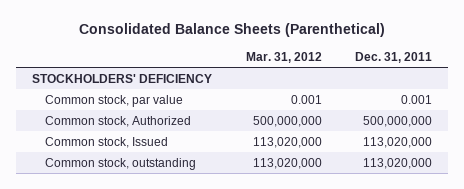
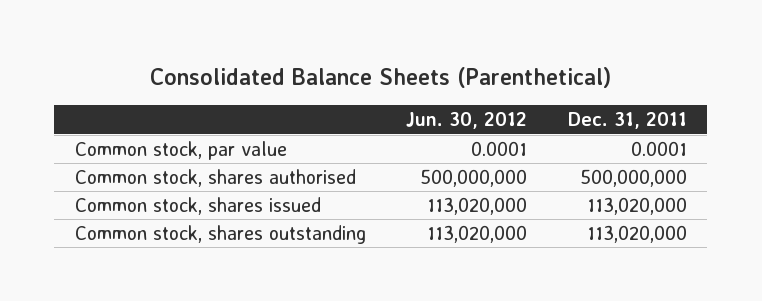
[245,51,322,63] Mar. 31, 2012 -> none
none -> [406,112,528,130] Jun. 30, 2012
[32,73,213,83] STOCKHOLDERS' DEFICIENCY -> none
[400,94,432,104] 0.001 -> [631,141,688,157] 0.0001
[45,115,192,127] Common stock, Authorized -> [74,169,356,188] Common stock, shares authorised
[45,136,169,148] Common stock, Issued -> [74,197,321,216] Common stock, shares issued
[45,157,197,170] Common stock, outstanding -> [74,225,366,245] Common stock, shares outstanding

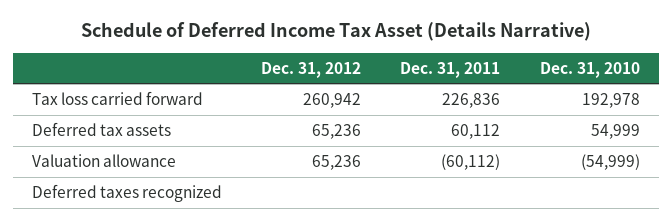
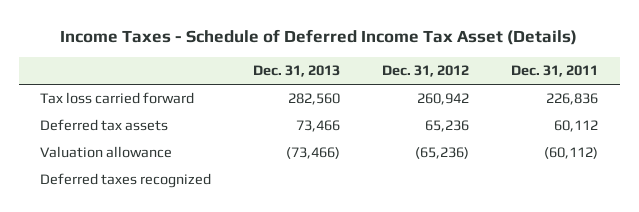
[80,22,591,42] Schedule of Deferred Income Tax Asset (Details Narrative) -> [60,28,578,45] Income Taxes - Schedule of Deferred Income Tax Asset (Details)
[539,61,640,78] Dec. 31, 2010 -> none
none -> [253,65,341,78] Dec. 31, 2013
[312,155,362,171] 65,236 -> [415,147,470,160] (65,236)

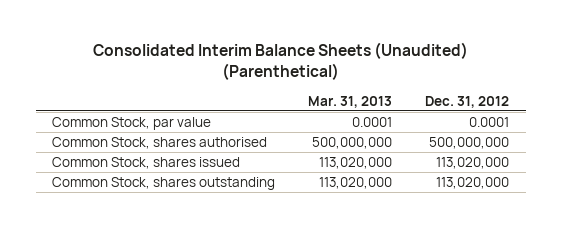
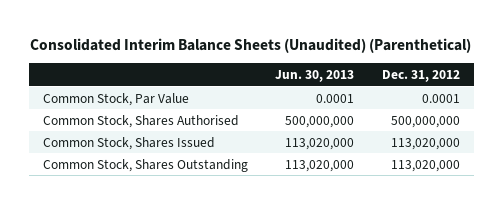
[308,95,393,108] Mar. 31, 2013 -> none
none -> [275,69,355,82] Jun. 30, 2013
[52,116,212,130] Common Stock, par value -> [42,92,189,106] Common Stock, Par Value
[52,136,268,149] Common Stock, shares authorised -> [42,114,239,128] Common Stock, Shares Authorised
[52,156,241,169] Common Stock, shares issued -> [42,136,215,150] Common Stock, Shares Issued
[52,176,276,190] Common Stock, shares outstanding -> [42,158,248,172] Common Stock, Shares Outstanding

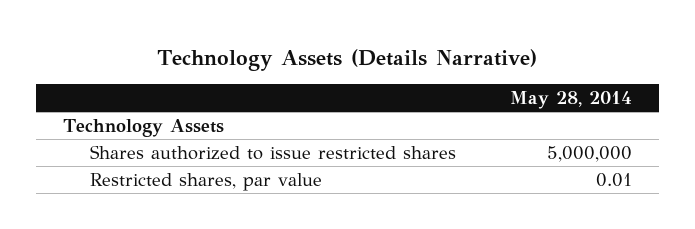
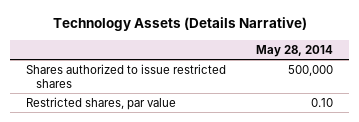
[62,119,224,138] Technology Assets -> none
[546,146,632,163] 5,000,000 -> [288,64,334,76] 500,000
[595,173,632,188] 0.01 -> [311,97,334,107] 0.10

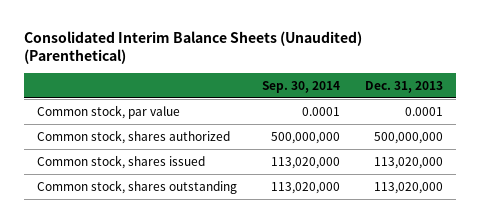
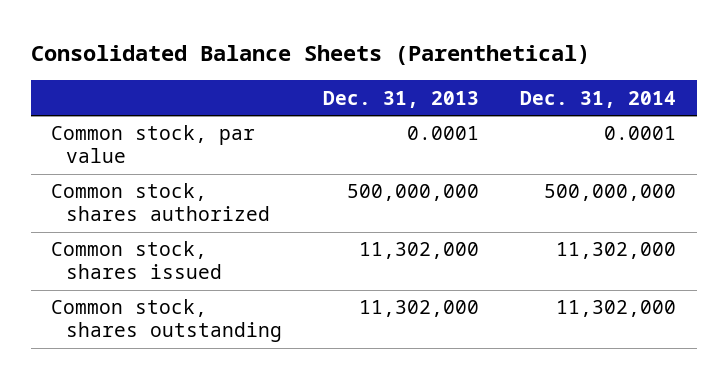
[23,30,362,65] Consolidated Interim Balance Sheets (Unaudited) (Parenthetical) -> [30,44,590,65] Consolidated Balance Sheets (Parenthetical)
[261,80,340,93] Sep. 30, 2014 -> none
none -> [520,90,677,108] Dec. 31, 2014
[373,156,443,169] 113,020,000 -> [359,242,480,260] 11,302,000
[373,181,443,194] 113,020,000 -> [359,300,480,318] 11,302,000

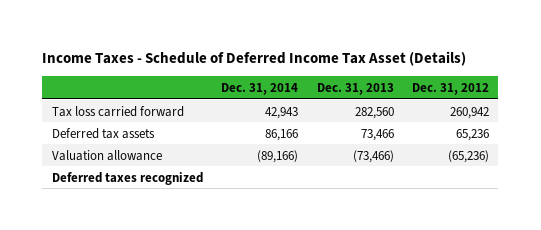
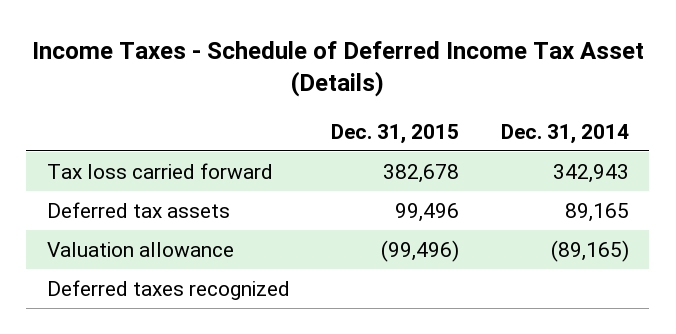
[316,82,394,95] Dec. 31, 2013 -> none
[412,82,490,95] Dec. 31, 2012 -> none
none -> [331,123,460,144] Dec. 31, 2015
[265,106,299,119] 42,943 -> [552,163,629,183] 342,943
[265,128,299,141] 86,166 -> [564,202,629,222] 89,165
[257,149,299,163] (89,166) -> [550,239,629,262] (89,165)

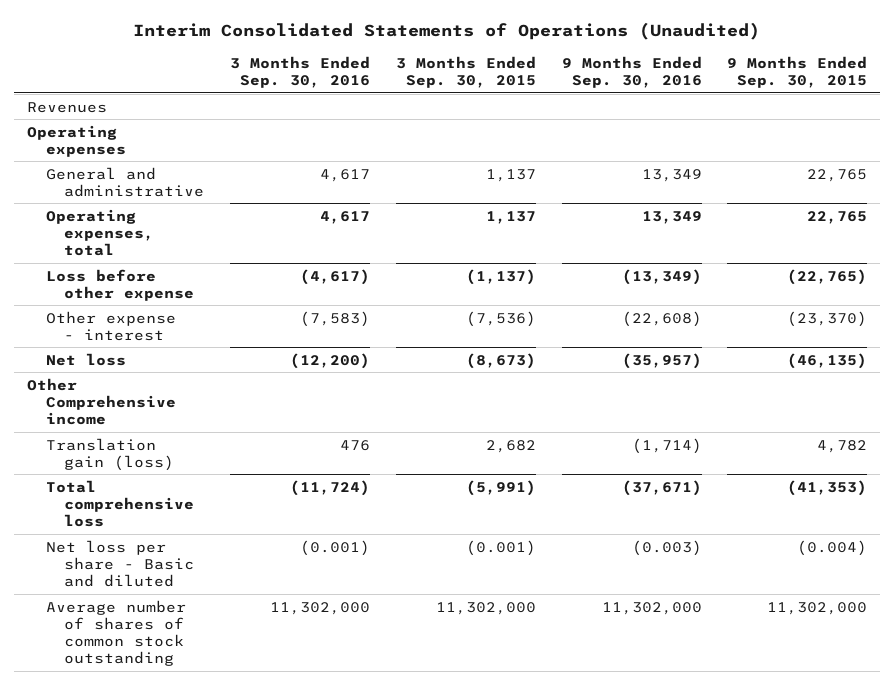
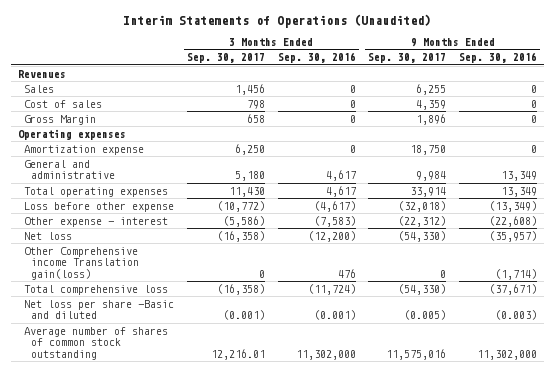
[133,21,761,40] Interim Consolidated Statements of Operations (Unaudited) -> [123,14,432,29] Interim Statements of Operations (Unaudited)
[395,55,536,88] 3 Months Ended Sep. 30, 2015 -> none
[727,55,868,88] 9 Months Ended Sep. 30, 2015 -> none
none -> [186,53,265,64] Sep. 30, 2017
none -> [368,53,447,64] Sep. 30, 2017
none -> [24,84,55,93] Sales
none -> [24,99,103,108] Cost of sales
none -> [24,114,97,125] Gross Margin
none -> [24,144,145,155] Amortization expense
[45,208,155,256] Operating expenses, total -> [24,186,169,197] Total operating expenses
[27,377,176,425] Other Comprehensive income -> none
[45,437,175,471] Translation gain (loss) -> [24,246,139,280] Other Comprehensive income Translation gain(loss)
[45,539,195,587] Net loss per share - Basic and diluted -> [24,299,175,320] Net loss per share -Basic and diluted

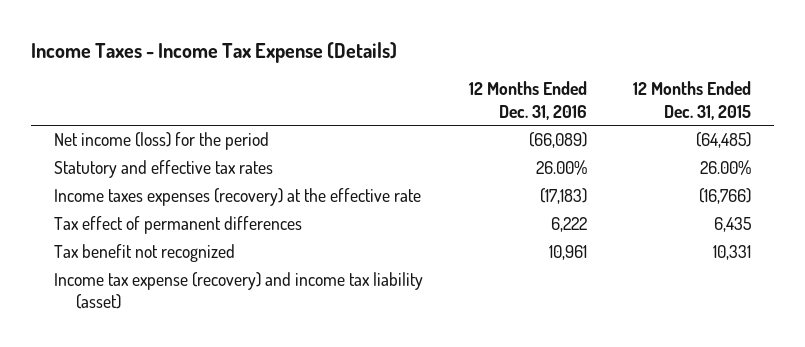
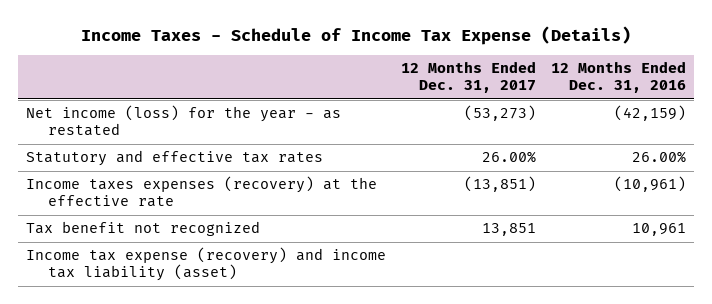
[31,41,398,63] Income Taxes - Income Tax Expense (Details) -> [81,25,632,45] Income Taxes - Schedule of Income Tax Expense (Details)
[632,81,751,120] 12 Months Ended Dec. 31, 2015 -> none
none -> [401,61,537,94] 12 Months Ended Dec. 31, 2017
[54,132,270,151] Net income (loss) for the period -> [25,105,341,137] Net income (loss) for the year - as restated
[528,132,587,149] (66,089) -> [614,105,687,122] (42,159)
[54,216,303,235] Tax effect of permanent differences -> none
[539,188,587,205] (17,183) -> [614,176,687,193] (10,961)

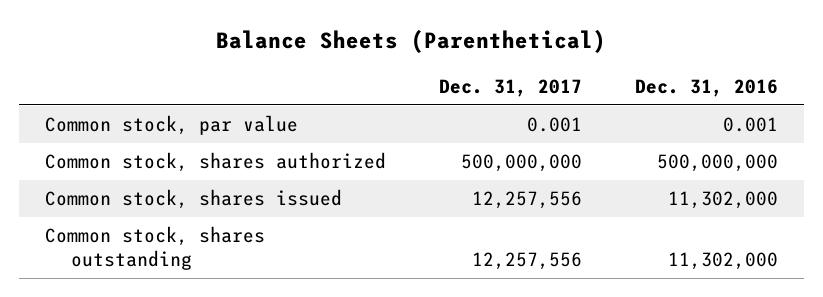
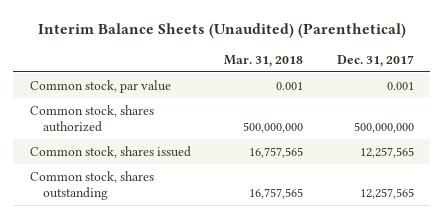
[216,30,607,54] Balance Sheets (Parenthetical) -> [37,22,406,38] Interim Balance Sheets (Unaudited) (Parenthetical)
[634,78,778,97] Dec. 31, 2016 -> none
none -> [224,54,304,67] Mar. 31, 2018
[471,191,582,210] 12,257,556 -> [359,146,414,158] 12,257,565
[471,251,582,270] 12,257,556 -> [359,188,414,200] 12,257,565

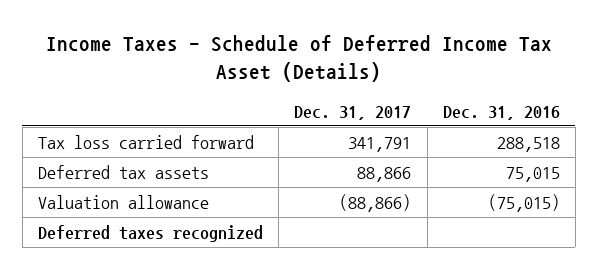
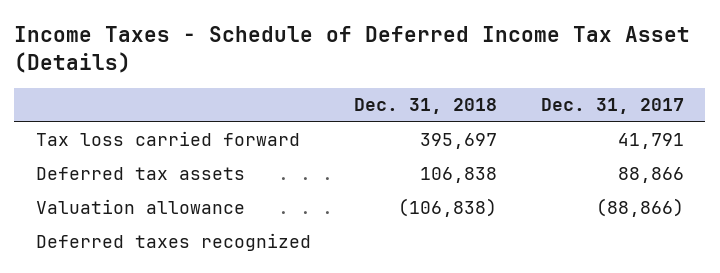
[442,105,560,120] Dec. 31, 2016 -> none
none -> [354,98,498,115] Dec. 31, 2018
[348,136,412,152] 341,791 -> [617,133,684,150] 41,791

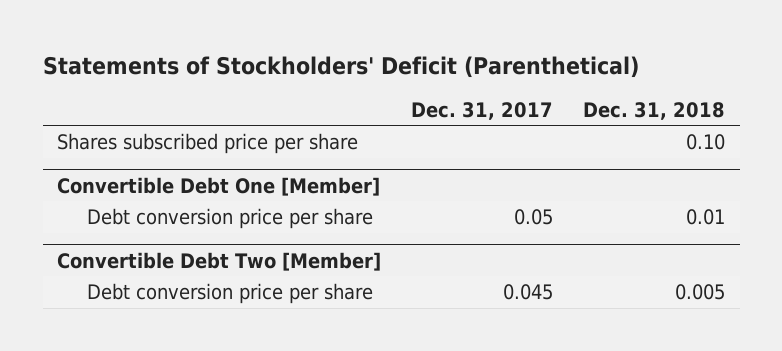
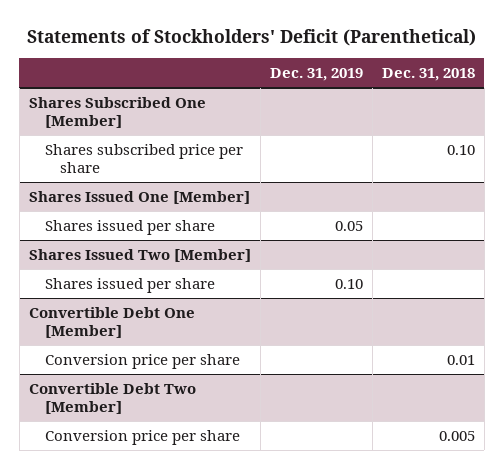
[411,101,554,120] Dec. 31, 2017 -> none
none -> [269,67,363,81] Dec. 31, 2019
none -> [28,97,206,129] Shares Subscribed One [Member]
none -> [28,191,250,205] Shares Issued One [Member]
none -> [44,220,215,236] Shares issued per share
none -> [28,249,251,263] Shares Issued Two [Member]
none -> [44,278,215,294] Shares issued per share
[87,208,374,230] Debt conversion price per share -> [44,354,240,370] Conversion price per share
[87,283,374,305] Debt conversion price per share -> [44,430,240,446] Conversion price per share

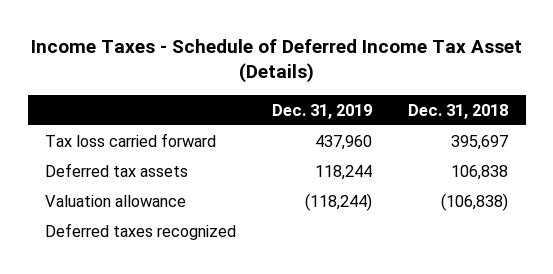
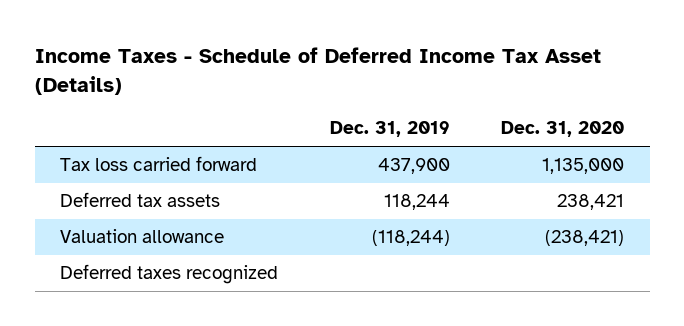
[407,103,508,119] Dec. 31, 2018 -> none
none -> [500,121,624,138] Dec. 31, 2020
[315,134,373,150] 437,960 -> [377,158,450,175] 437,900

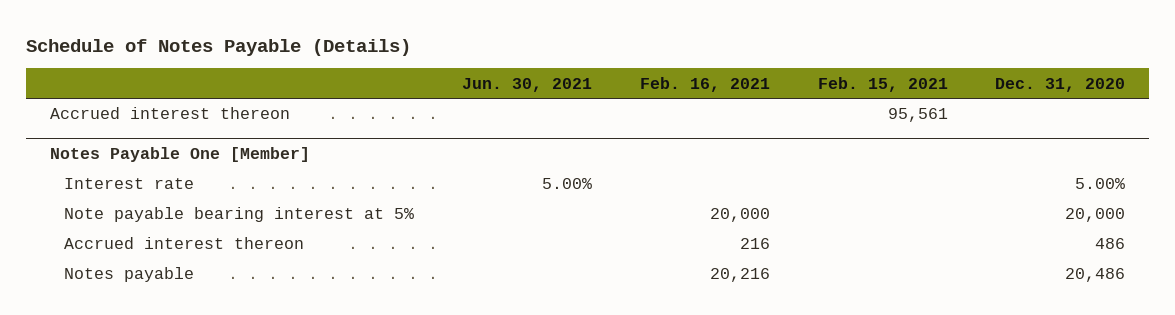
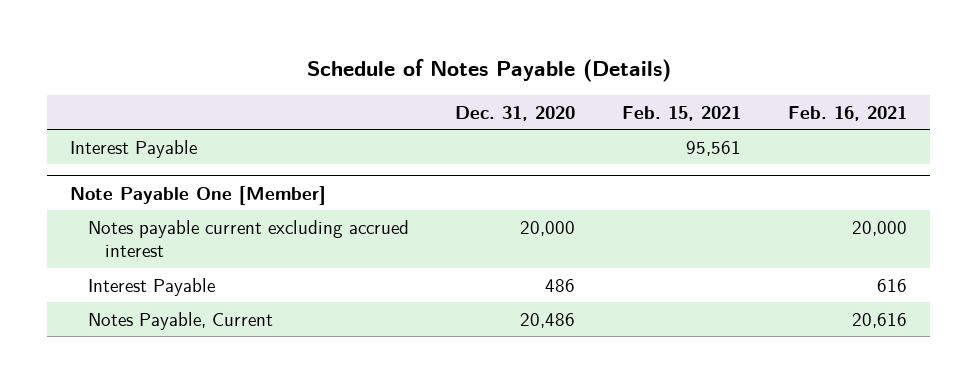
[462,77,593,92] Jun. 30, 2021 -> none
[64,178,195,190] Interest rate -> none
[49,107,290,120] Accrued interest thereon -> [70,139,198,158] Interest Payable
[49,147,310,163] Notes Payable One [Member] -> [70,185,327,205] Note Payable One [Member]
[64,207,415,223] Note payable bearing interest at 5% -> [87,219,409,258] Notes payable current excluding accrued interest
[64,237,305,250] Accrued interest thereon -> [87,277,215,296] Interest Payable
[739,238,770,250] 216 -> [877,278,908,292] 616
[64,267,195,283] Notes payable -> [87,311,273,330] Notes Payable, Current
[709,268,770,283] 20,216 -> [852,312,908,328] 20,616

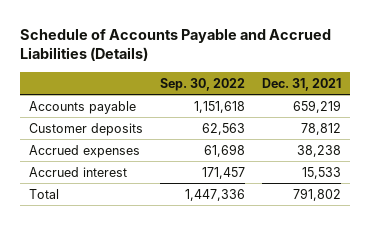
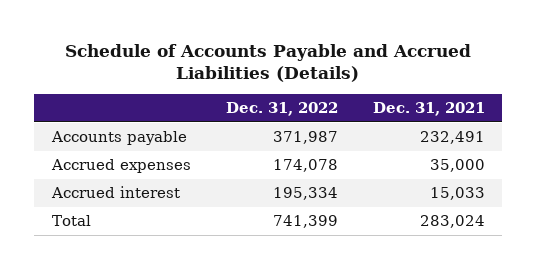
[159,77,245,91] Sep. 30, 2022 -> none
none -> [225,101,338,116] Dec. 31, 2022
[28,122,143,136] Customer deposits -> none
[292,99,341,113] 659,219 -> [419,131,485,145] 232,491
[296,144,341,157] 38,238 -> [429,159,485,173] 35,000
[301,166,341,179] 15,533 -> [429,187,485,201] 15,033
[292,187,341,201] 791,802 -> [419,215,485,229] 283,024

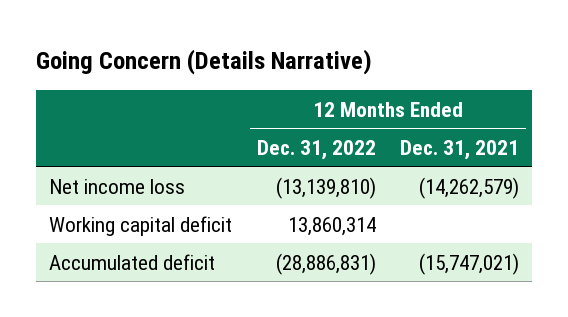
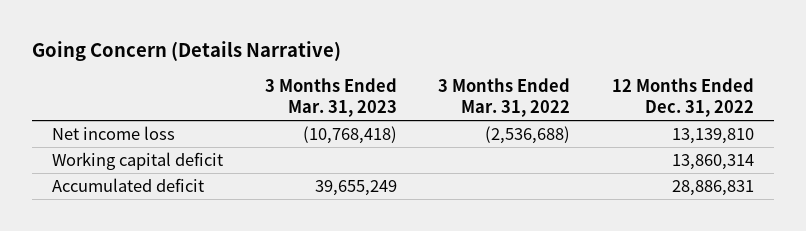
[400,139,520,160] Dec. 31, 2021 -> none
none -> [264,78,397,118] 3 Months Ended Mar. 31, 2023
none -> [438,78,571,118] 3 Months Ended Mar. 31, 2022
[275,176,376,199] (13,139,810) -> [671,127,754,144] 13,139,810
[275,252,376,275] (28,886,831) -> [671,179,754,196] 28,886,831

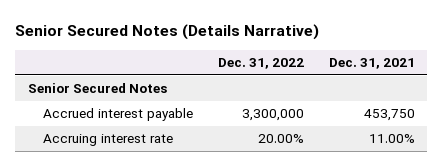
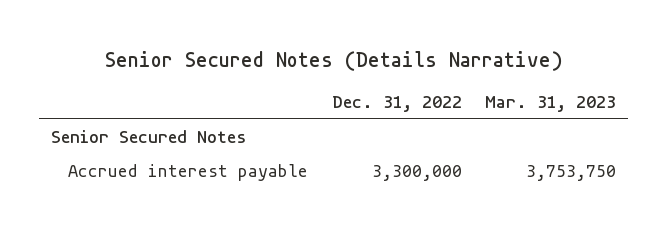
[328,57,415,69] Dec. 31, 2021 -> none
none -> [485,95,617,112] Mar. 31, 2023
[42,134,173,147] Accruing interest rate -> none

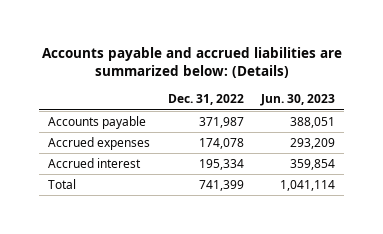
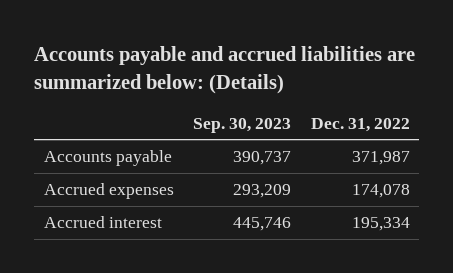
[260,94,336,107] Jun. 30, 2023 -> none
none -> [193,117,292,133] Sep. 30, 2023
[48,178,77,189] Total -> none

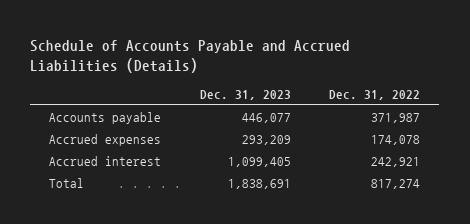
[34,46,416,94] Accounts payable and accrued liabilities are summarized below: (Details) -> [30,40,351,74] Schedule of Accounts Payable and Accrued Liabilities (Details)
[193,117,292,133] Sep. 30, 2023 -> none
none -> [199,90,291,101] Dec. 31, 2023
[351,217,410,232] 195,334 -> [371,156,421,167] 242,921
none -> [49,177,85,188] Total

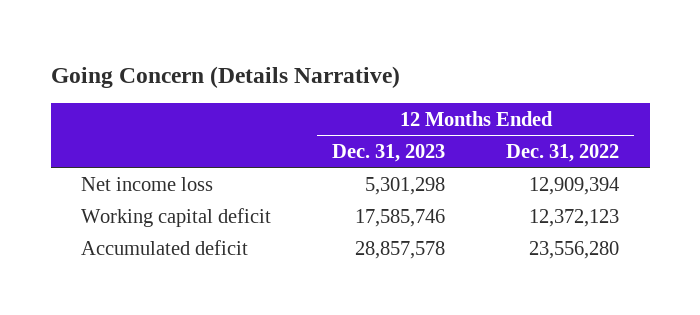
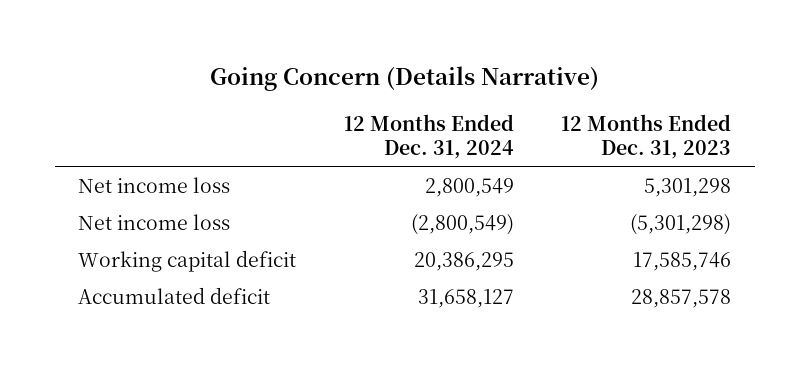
[506,143,620,162] Dec. 31, 2022 -> none
none -> [343,113,514,159] 12 Months Ended Dec. 31, 2024
none -> [78,213,231,230] Net income loss

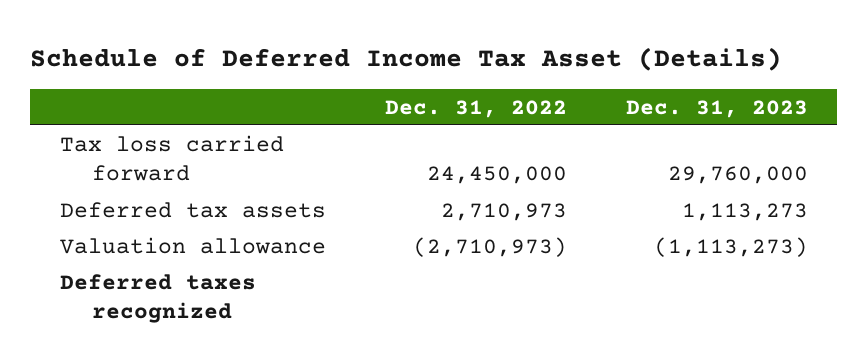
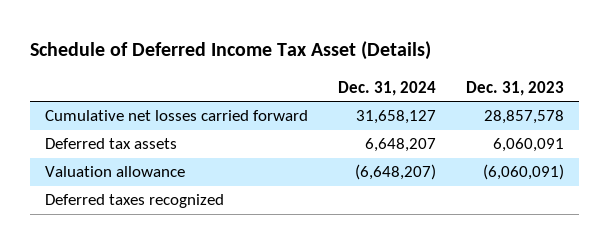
[384,99,567,118] Dec. 31, 2022 -> none
none -> [338,80,437,96] Dec. 31, 2024
[59,134,284,182] Tax loss carried forward -> [44,110,308,122] Cumulative net losses carried forward
[667,166,808,185] 29,760,000 -> [484,110,565,125] 28,857,578
[681,202,808,221] 1,113,273 -> [493,138,565,153] 6,060,091
[653,236,808,257] (1,113,273) -> [483,164,565,181] (6,060,091)

